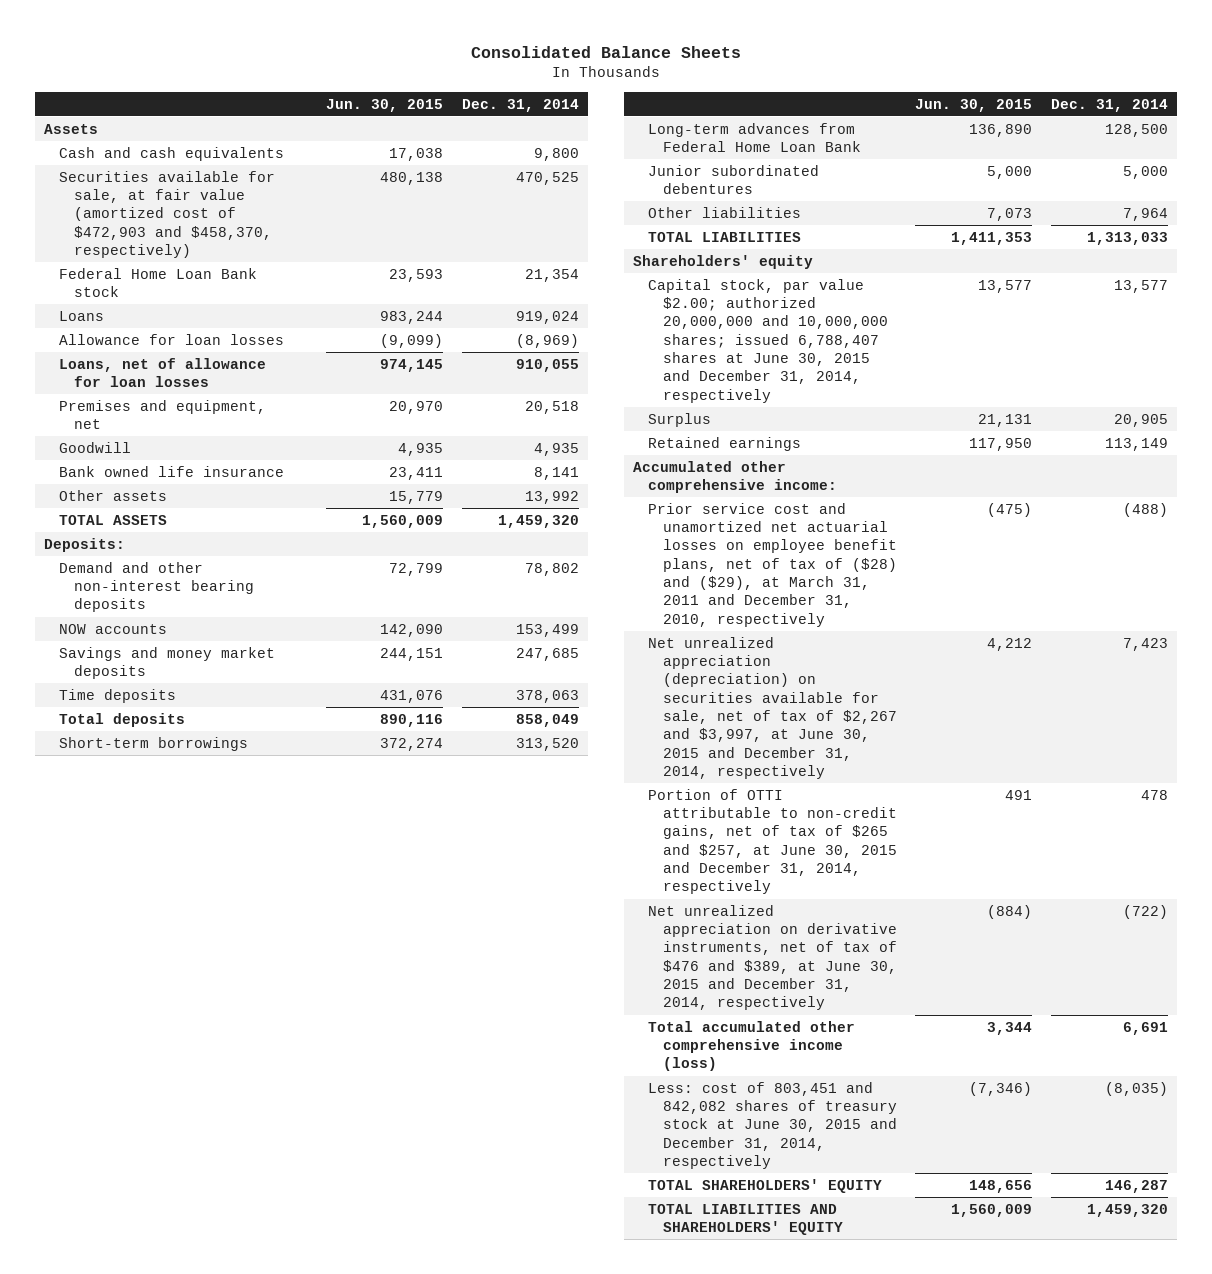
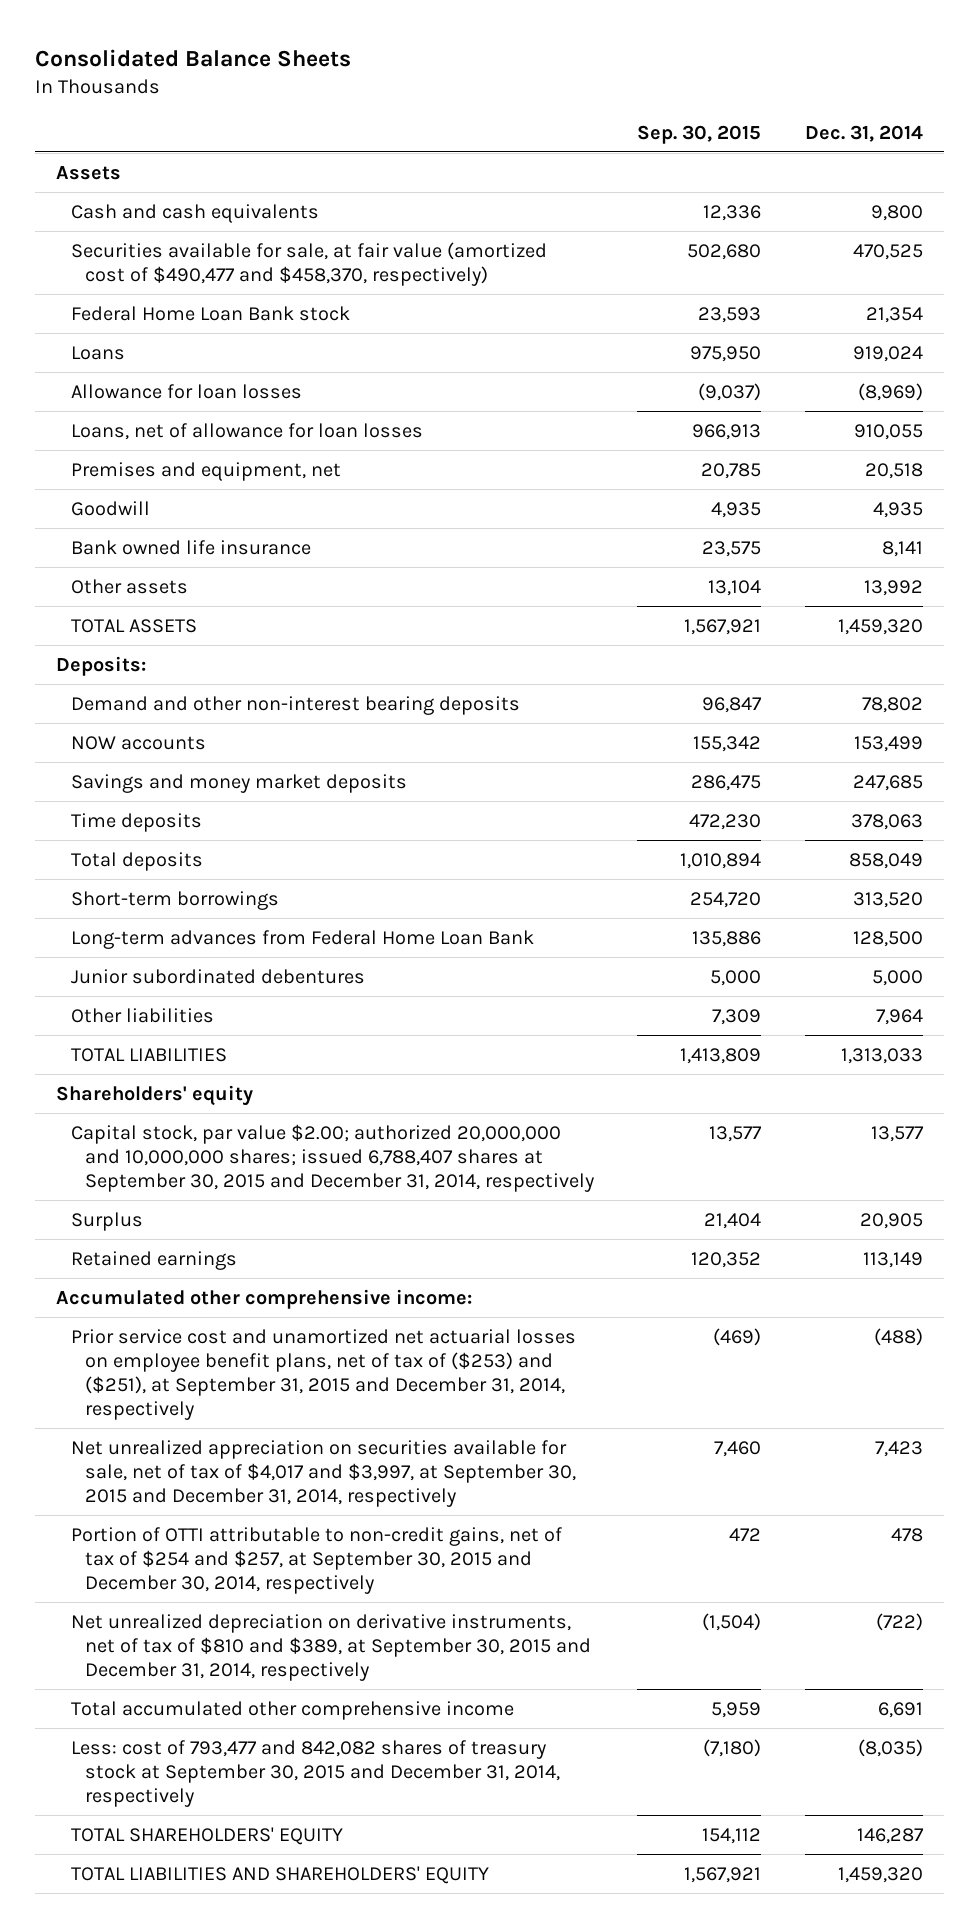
[326,98,444,112] Jun. 30, 2015 -> none
none -> [637,124,762,144] Sep. 30, 2015
[59,170,276,259] Securities available for sale, at fair value (amortized cost of $472,903 and $458,370, respectively) -> [70,241,547,286] Securities available for sale, at fair value (amortized cost of $490,477 and $458,370, respectively)
[648,278,889,403] Capital stock, par value $2.00; authorized 20,000,000 and 10,000,000 shares; issued 6,788,407 shares at June 30, 2015 and December 31, 2014, respectively -> [70,1123,595,1193] Capital stock, par value $2.00; authorized 20,000,000 and 10,000,000 shares; issued 6,788,407 shares at September 30, 2015 and December 31, 2014, respectively
[648,502,898,627] Prior service cost and unamortized net actuarial losses on employee benefit plans, net of tax of ($28) and ($29), at March 31, 2011 and December 31, 2010, respectively -> [70,1328,576,1421] Prior service cost and unamortized net actuarial losses on employee benefit plans, net of tax of ($253) and ($251), at September 31, 2015 and December 31, 2014, respectively
[648,636,898,780] Net unrealized appreciation (depreciation) on securities available for sale, net of tax of $2,267 and $3,997, at June 30, 2015 and December 31, 2014, respectively -> [70,1439,577,1508] Net unrealized appreciation on securities available for sale, net of tax of $4,017 and $3,997, at September 30, 2015 and December 31, 2014, respectively
[648,788,898,895] Portion of OTTI attributable to non-credit gains, net of tax of $265 and $257, at June 30, 2015 and December 31, 2014, respectively -> [70,1526,562,1595] Portion of OTTI attributable to non-credit gains, net of tax of $254 and $257, at September 30, 2015 and December 30, 2014, respectively
[648,904,898,1011] Net unrealized appreciation on derivative instruments, net of tax of $476 and $389, at June 30, 2015 and December 31, 2014, respectively -> [70,1613,592,1682] Net unrealized depreciation on derivative instruments, net of tax of $810 and $389, at September 30, 2015 and December 31, 2014, respectively
[648,1020,856,1072] Total accumulated other comprehensive income (loss) -> [70,1700,514,1720] Total accumulated other comprehensive income
[648,1081,898,1170] Less: cost of 803,451 and 842,082 shares of treasury stock at June 30, 2015 and December 31, 2014, respectively -> [70,1739,561,1808] Less: cost of 793,477 and 842,082 shares of treasury stock at September 30, 2015 and December 31, 2014, respectively

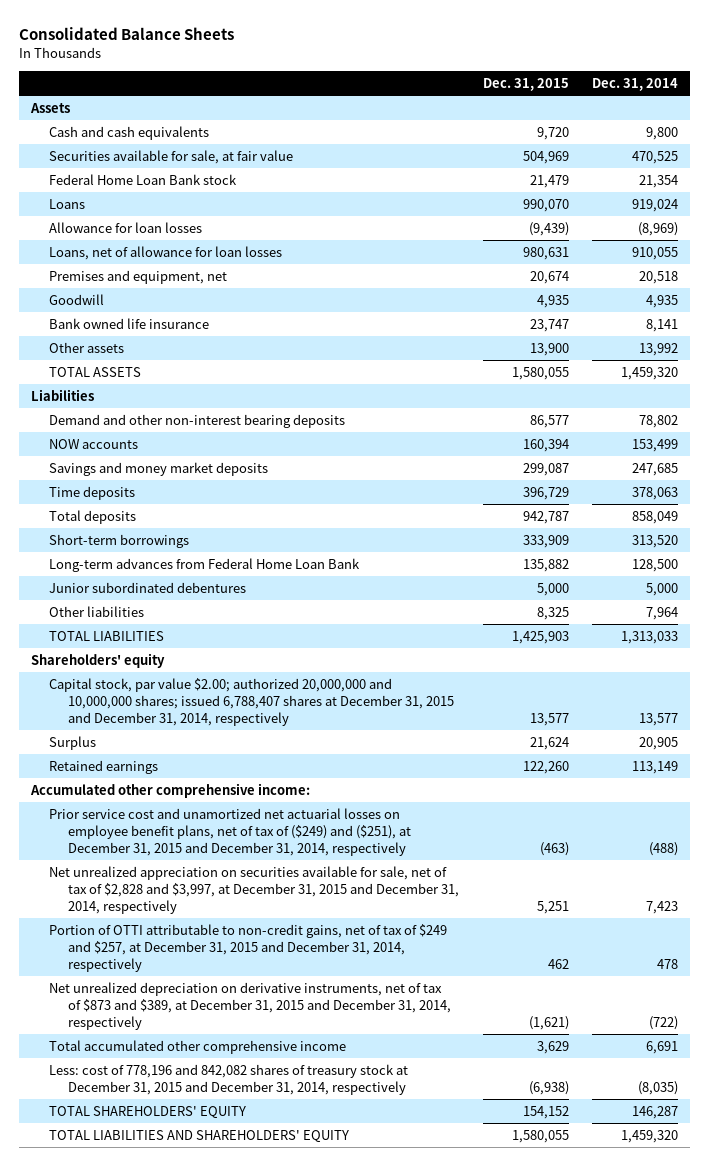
[637,124,762,144] Sep. 30, 2015 -> none
none -> [482,77,569,91] Dec. 31, 2015
[70,241,547,286] Securities available for sale, at fair value (amortized cost of $490,477 and $458,370, respectively) -> [49,150,294,165] Securities available for sale, at fair value
[56,655,147,676] Deposits: -> none
none -> [30,389,94,402] Liabilities
[70,1123,595,1193] Capital stock, par value $2.00; authorized 20,000,000 and 10,000,000 shares; issued 6,788,407 shares at September 30, 2015 and December 31, 2014, respectively -> [49,678,455,726] Capital stock, par value $2.00; authorized 20,000,000 and 10,000,000 shares; issued 6,788,407 shares at December 31, 2015 and December 31, 2014, respectively
[70,1328,576,1421] Prior service cost and unamortized net actuarial losses on employee benefit plans, net of tax of ($253) and ($251), at September 31, 2015 and December 31, 2014, respectively -> [49,808,412,856] Prior service cost and unamortized net actuarial losses on employee benefit plans, net of tax of ($249) and ($251), at December 31, 2015 and December 31, 2014, respectively
[70,1439,577,1508] Net unrealized appreciation on securities available for sale, net of tax of $4,017 and $3,997, at September 30, 2015 and December 31, 2014, respectively -> [49,866,460,914] Net unrealized appreciation on securities available for sale, net of tax of $2,828 and $3,997, at December 31, 2015 and December 31, 2014, respectively
[70,1526,562,1595] Portion of OTTI attributable to non-credit gains, net of tax of $254 and $257, at September 30, 2015 and December 30, 2014, respectively -> [49,924,448,972] Portion of OTTI attributable to non-credit gains, net of tax of $249 and $257, at December 31, 2015 and December 31, 2014, respectively
[70,1613,592,1682] Net unrealized depreciation on derivative instruments, net of tax of $810 and $389, at September 30, 2015 and December 31, 2014, respectively -> [49,982,452,1030] Net unrealized depreciation on derivative instruments, net of tax of $873 and $389, at December 31, 2015 and December 31, 2014, respectively
[70,1739,561,1808] Less: cost of 793,477 and 842,082 shares of treasury stock at September 30, 2015 and December 31, 2014, respectively -> [49,1064,409,1095] Less: cost of 778,196 and 842,082 shares of treasury stock at December 31, 2015 and December 31, 2014, respectively

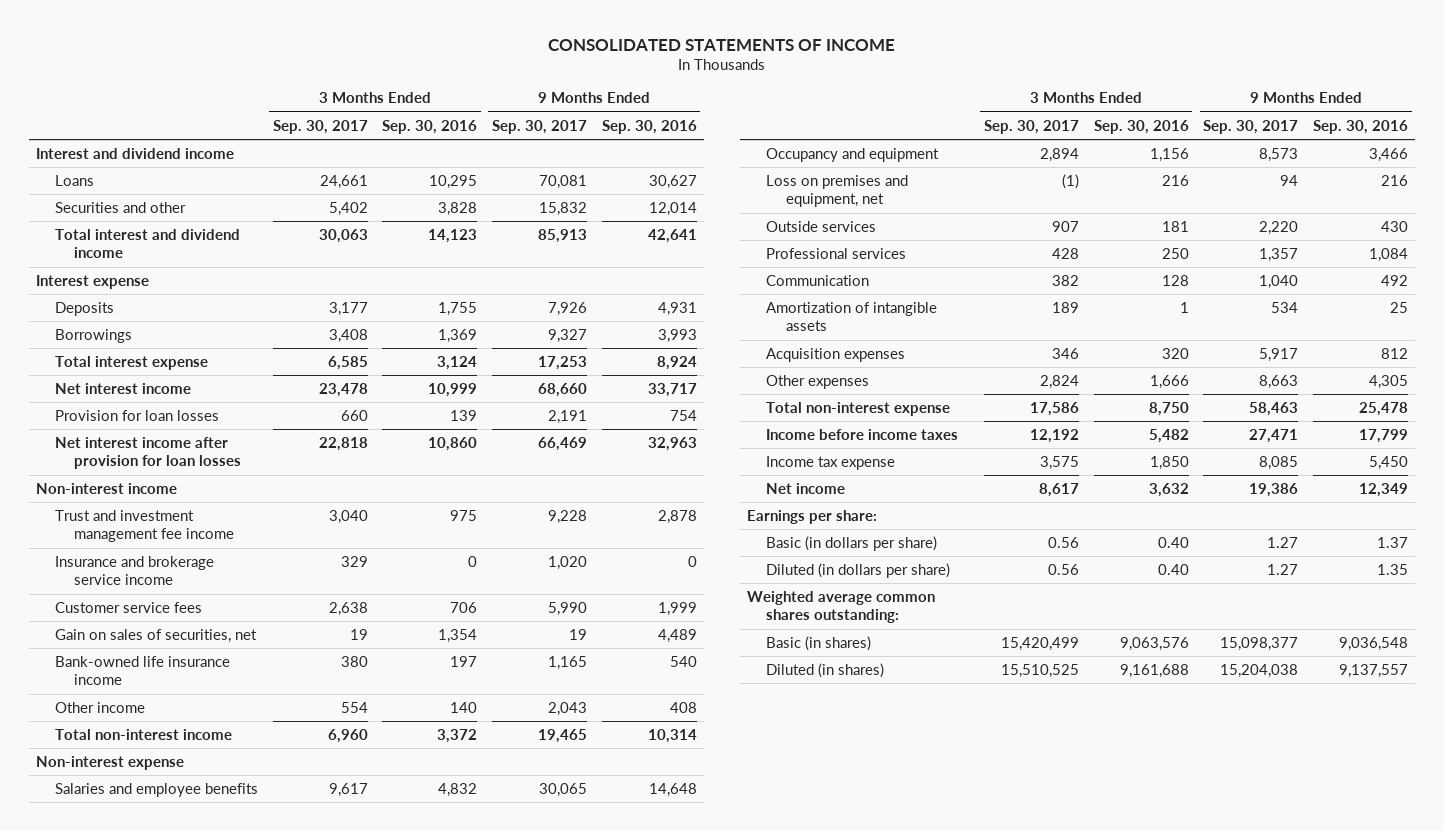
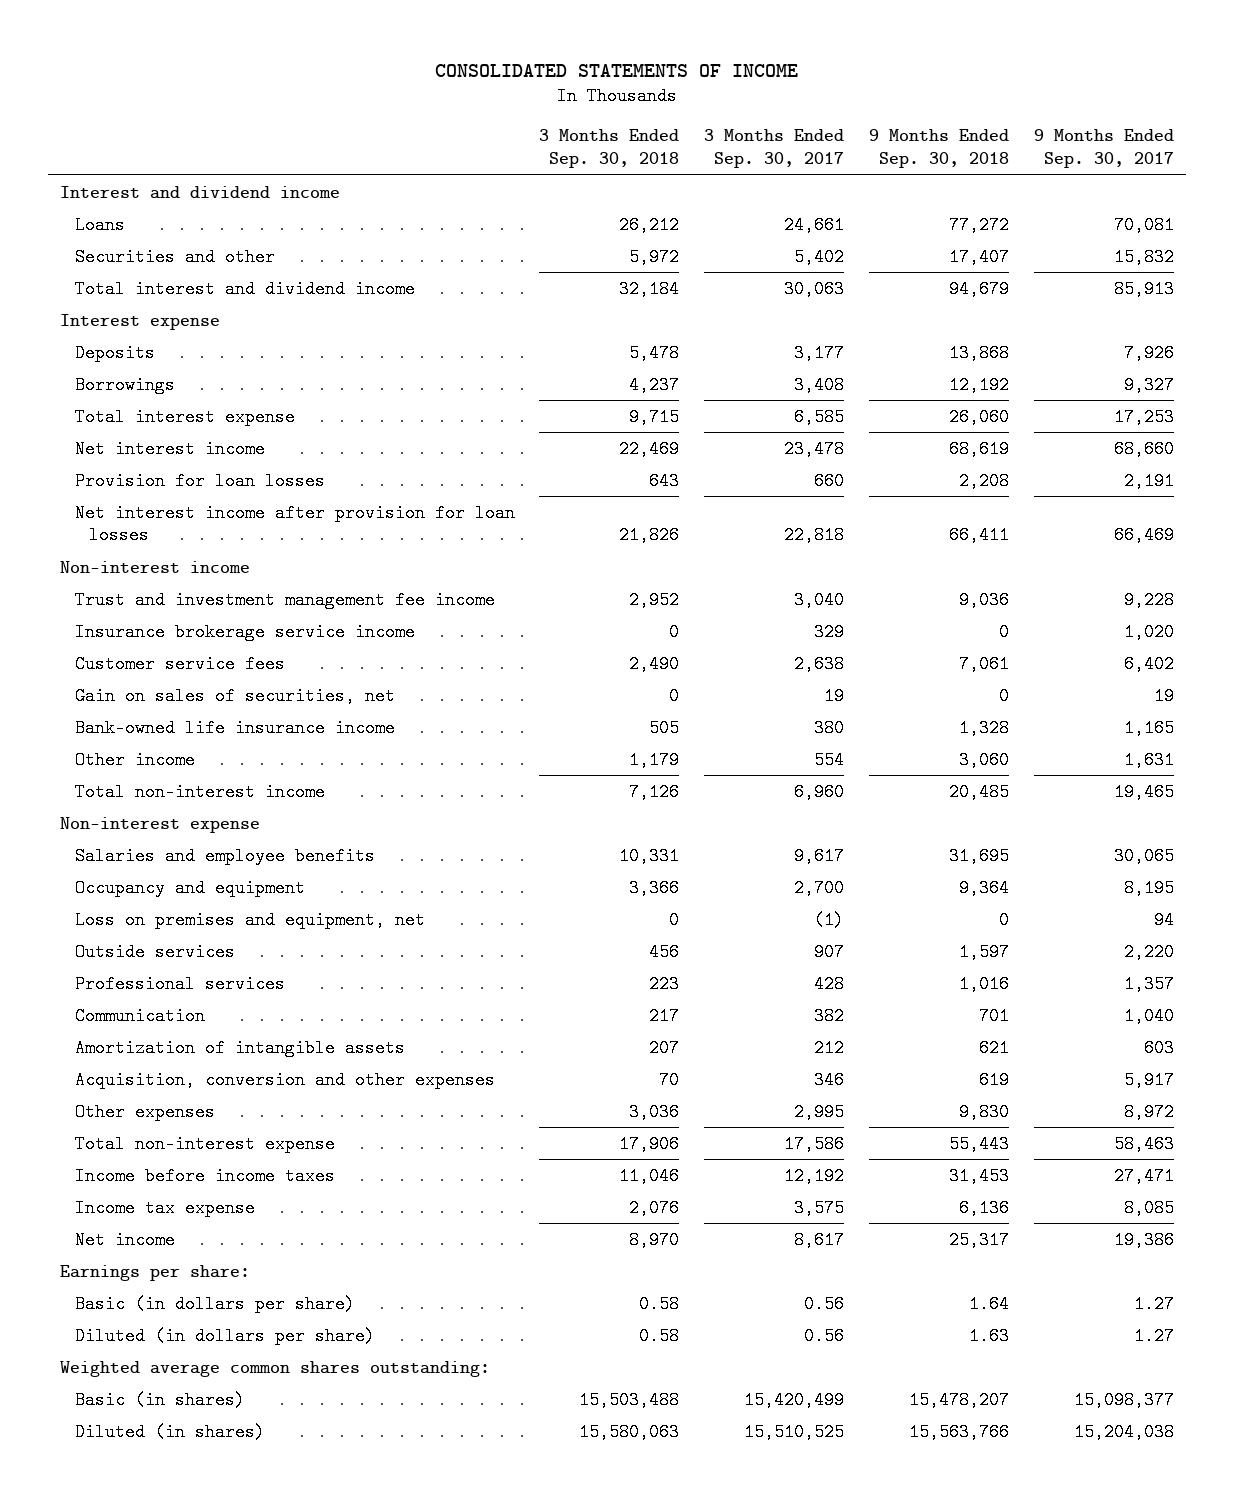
[382,119,478,134] Sep. 30, 2016 -> none
[601,119,697,134] Sep. 30, 2016 -> none
none -> [539,129,680,169] 3 Months Ended Sep. 30, 2018
none -> [868,129,1009,169] 9 Months Ended Sep. 30, 2018
[55,555,215,586] Insurance and brokerage service income -> [74,622,415,641] Insurance brokerage service income
[548,601,588,616] 5,990 -> [1123,654,1174,673] 6,402
[548,701,588,716] 2,043 -> [1123,750,1174,769] 1,631
[1040,147,1080,162] 2,894 -> [794,878,845,897] 2,700
[1259,147,1299,162] 8,573 -> [1123,878,1174,897] 8,195
[1052,301,1080,313] 189 -> [814,1038,845,1057] 212
[1271,301,1299,313] 534 -> [1143,1038,1174,1057] 603
[766,347,906,362] Acquisition expenses -> [74,1070,495,1089] Acquisition, conversion and other expenses
[1040,374,1080,389] 2,824 -> [794,1102,845,1121] 2,995
[1259,374,1299,389] 8,663 -> [1123,1102,1174,1121] 8,972

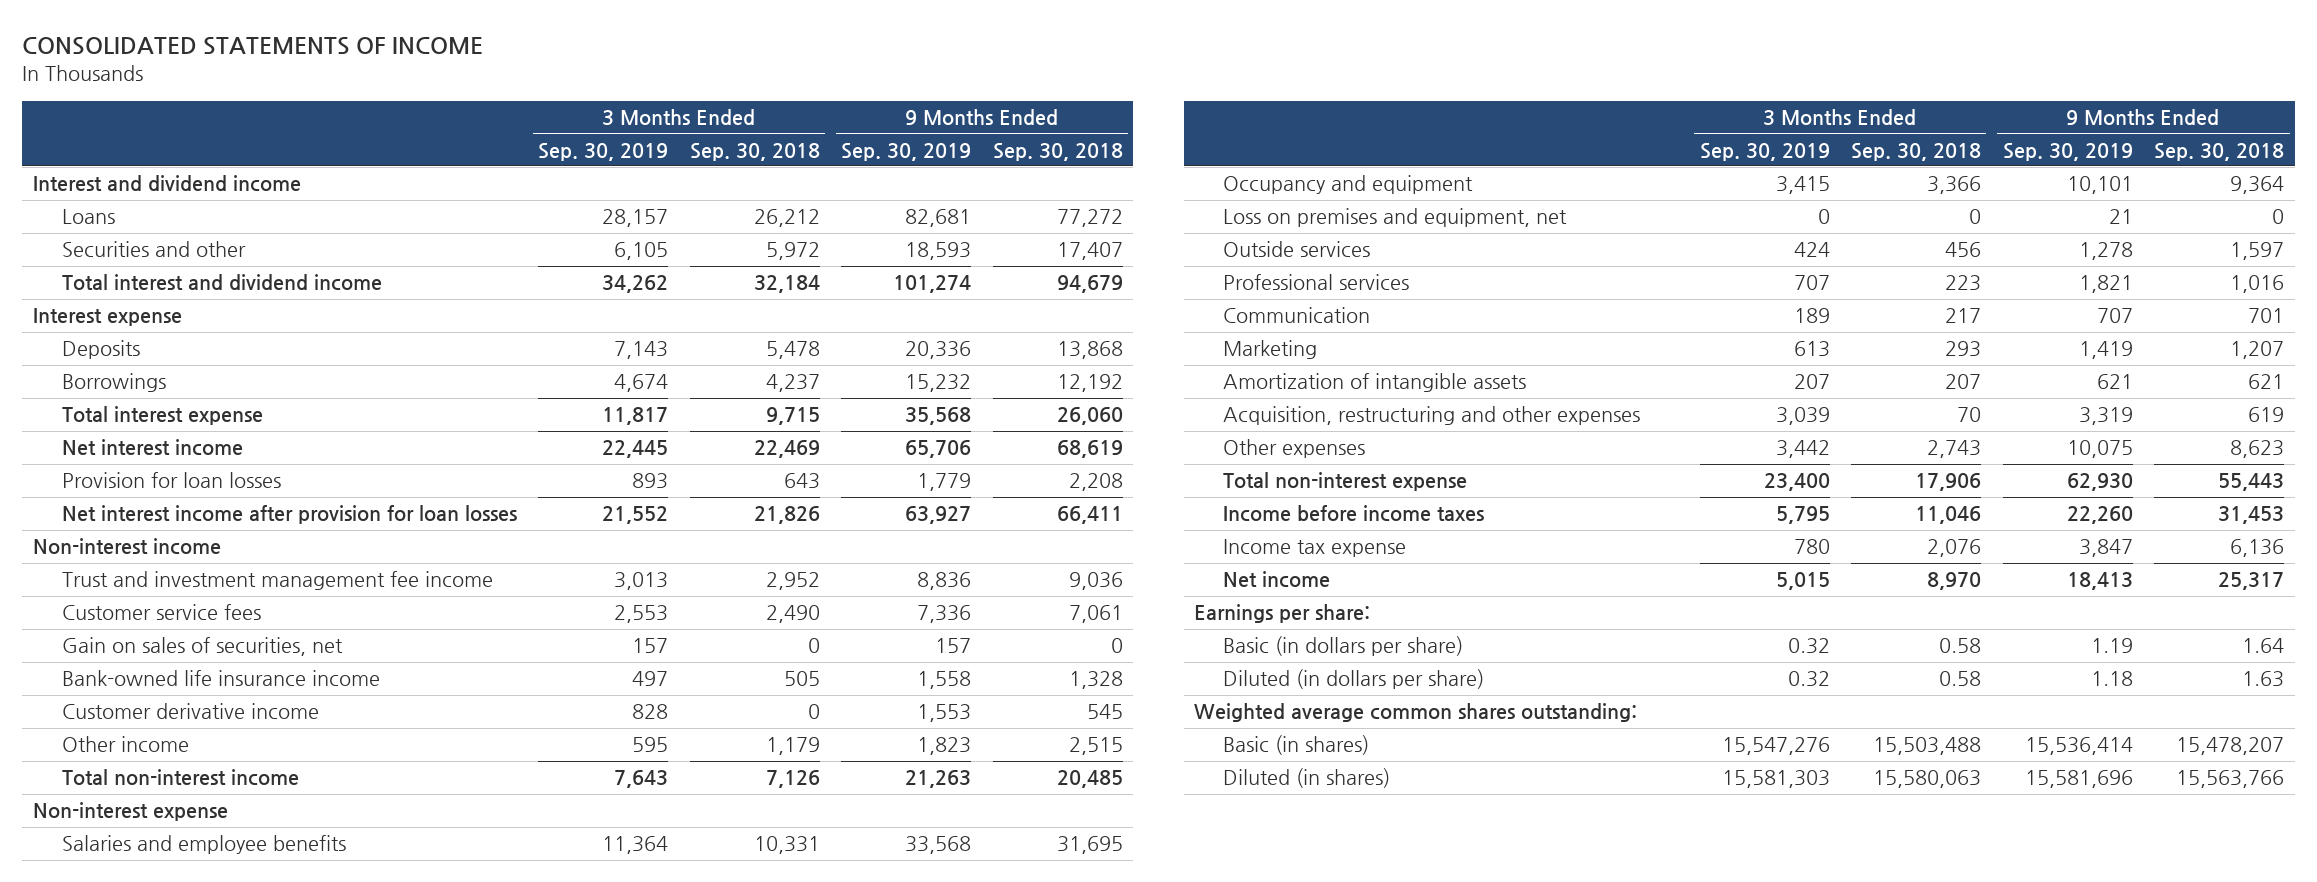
[704,129,845,169] 3 Months Ended Sep. 30, 2017 -> none
[1033,129,1174,169] 9 Months Ended Sep. 30, 2017 -> none
none -> [538,142,669,161] Sep. 30, 2019
none -> [841,142,972,161] Sep. 30, 2019
[74,622,415,641] Insurance brokerage service income -> none
none -> [61,703,319,720] Customer derivative income
[958,750,1009,769] 3,060 -> [1068,737,1123,756] 2,515
none -> [1223,340,1318,360] Marketing
[74,1070,495,1089] Acquisition, conversion and other expenses -> [1223,406,1641,426] Acquisition, restructuring and other expenses
[629,1102,680,1121] 3,036 -> [1927,440,1982,459] 2,743
[958,1102,1009,1121] 9,830 -> [2230,440,2285,459] 8,623

